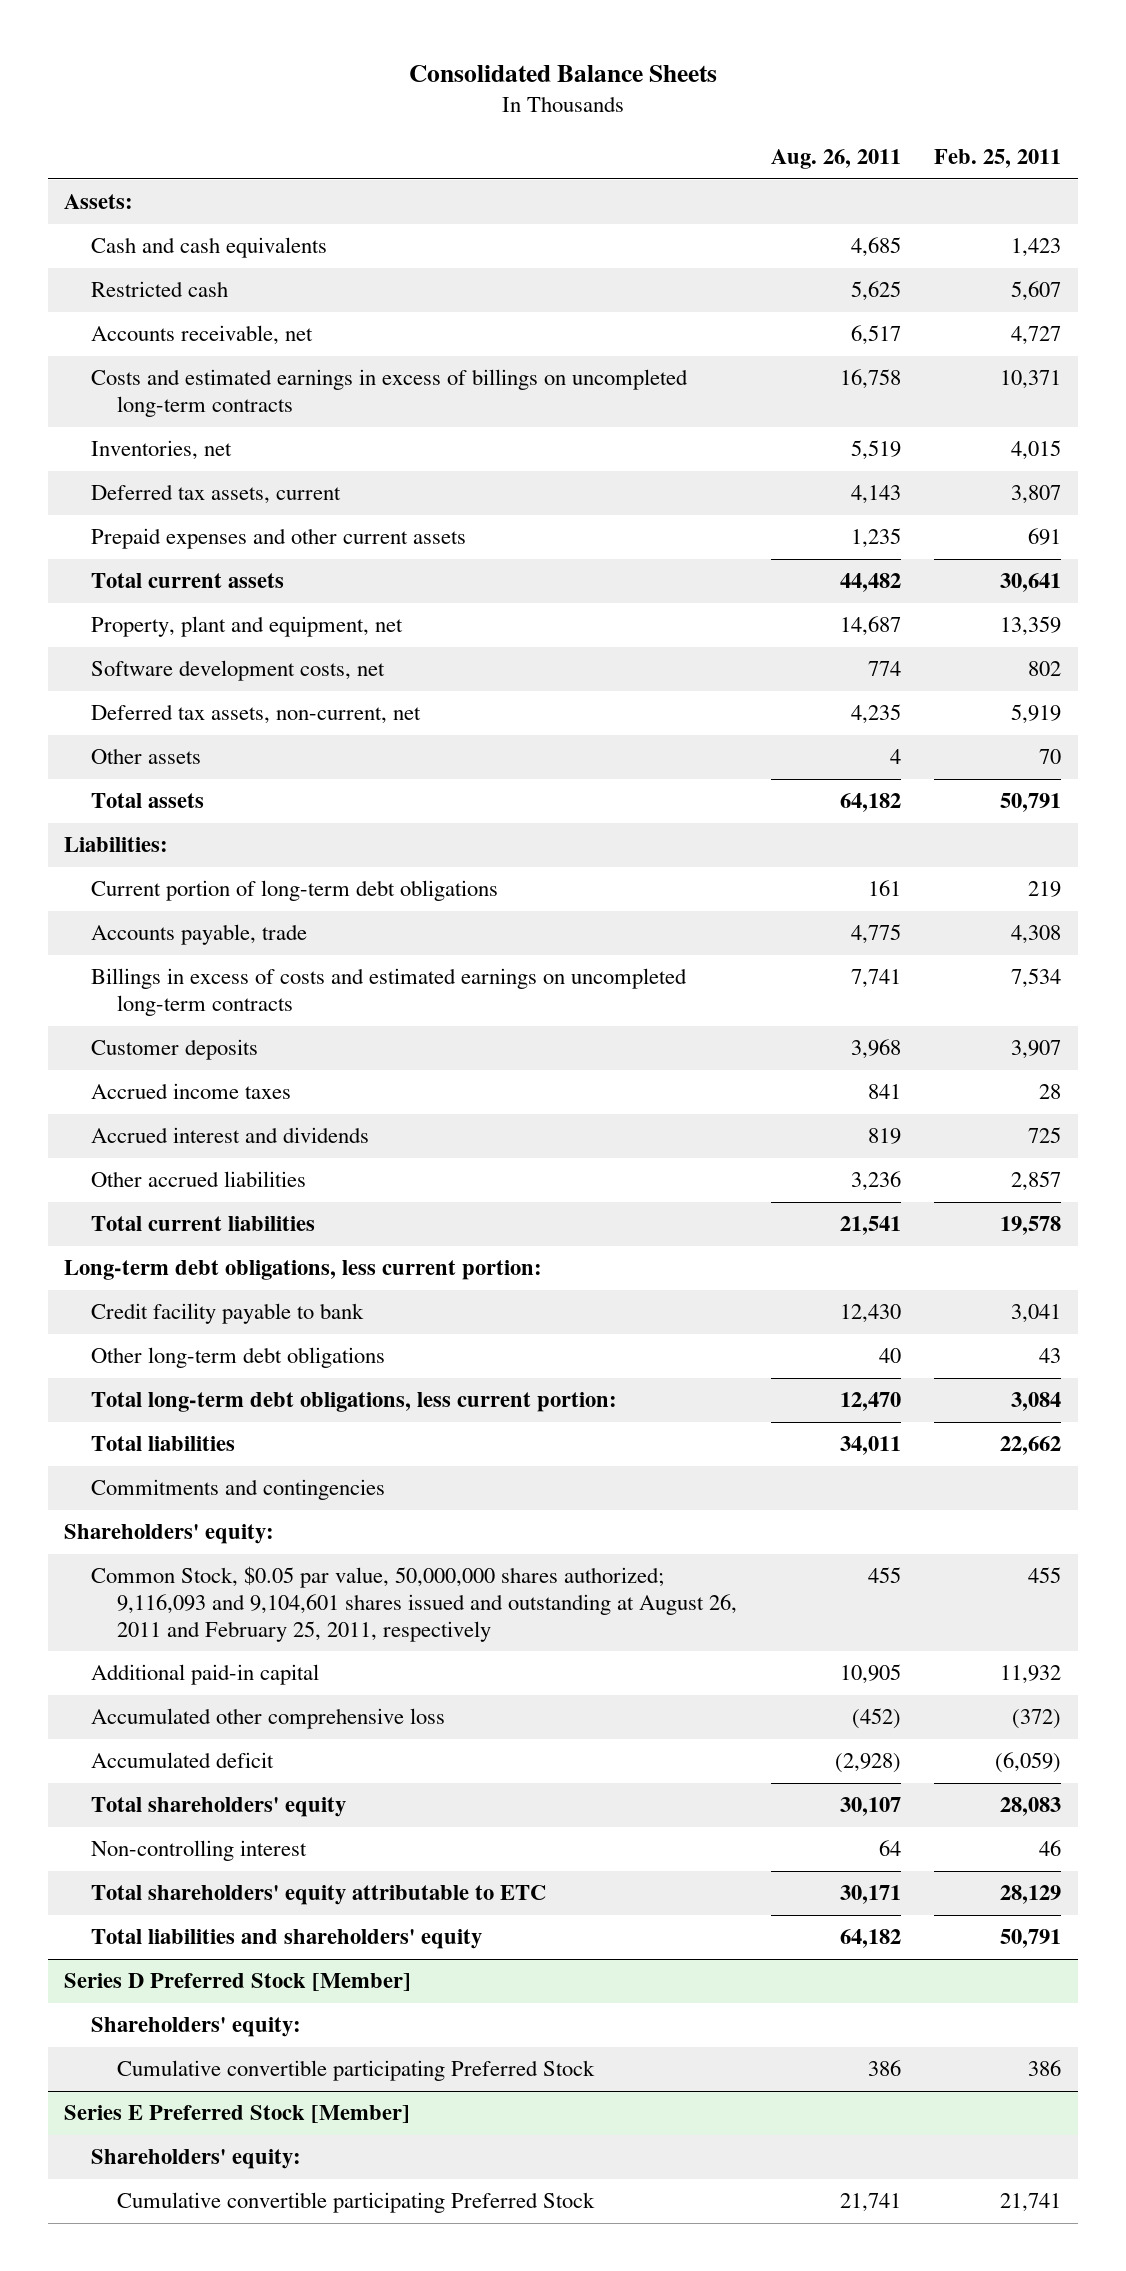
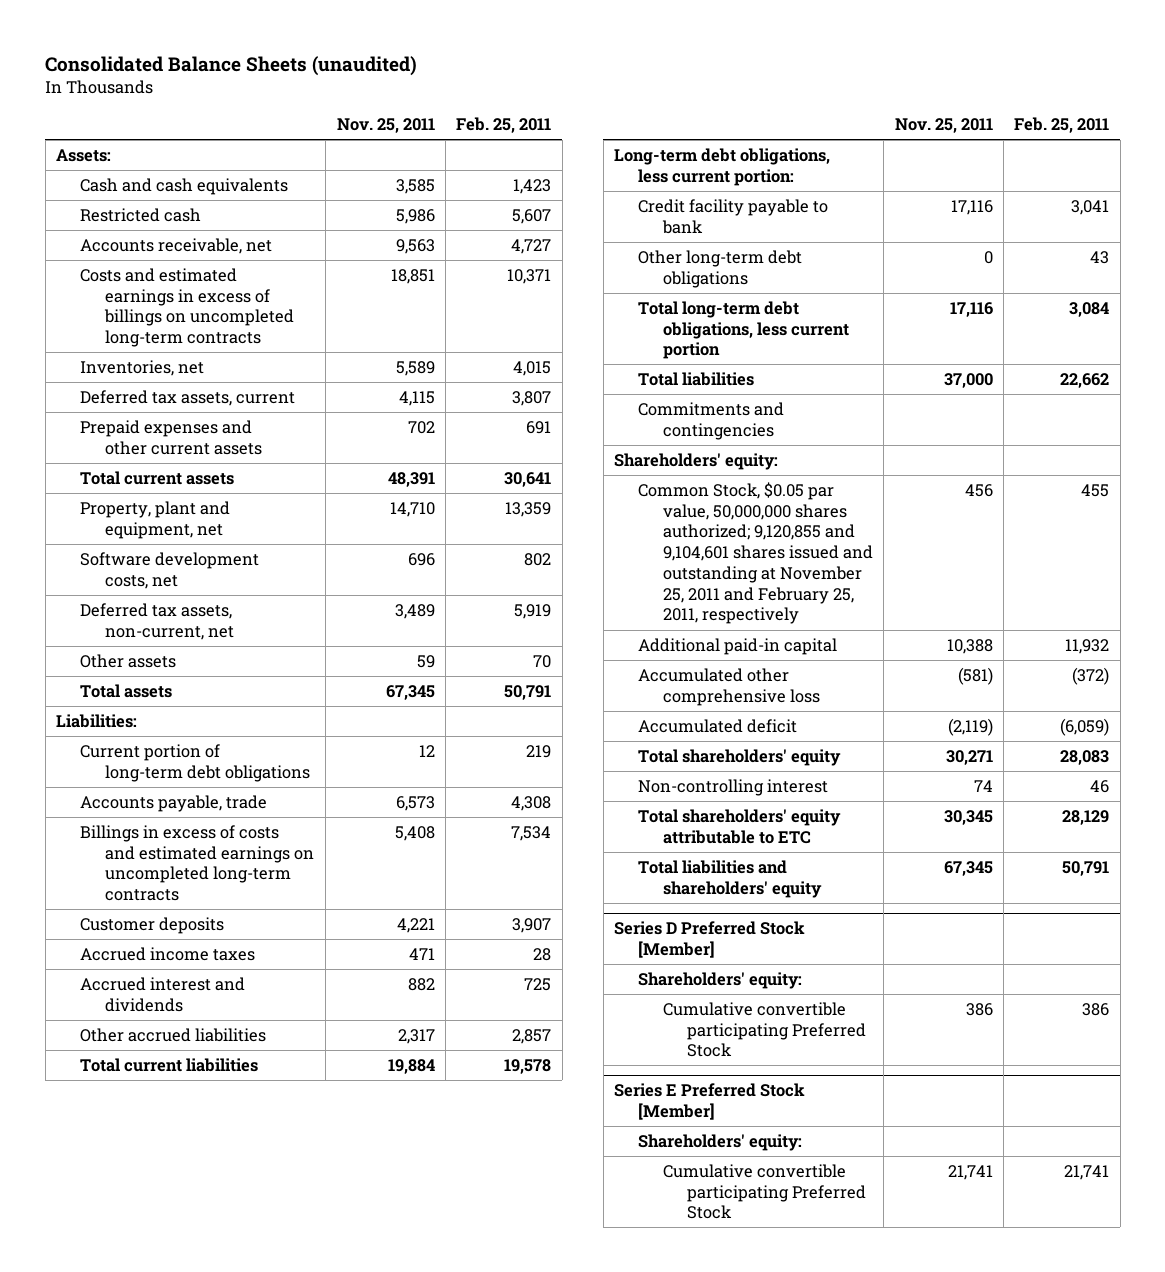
[408,65,717,83] Consolidated Balance Sheets -> [45,55,418,76] Consolidated Balance Sheets (unaudited)
[770,148,901,169] Aug. 26, 2011 -> none
none -> [336,118,435,134] Nov. 25, 2011
[90,1392,617,1413] Total long-term debt obligations, less current portion: -> [638,300,849,360] Total long-term debt obligations, less current portion
[90,1566,737,1642] Common Stock, $0.05 par value, 50,000,000 shares authorized; 9,116,093 and 9,104,601 shares issued and outstanding at August 26, 2011 and February 25, 2011, respectively -> [638,481,873,625] Common Stock, $0.05 par value, 50,000,000 shares authorized; 9,120,855 and 9,104,601 shares issued and outstanding at November 25, 2011 and February 25, 2011, respectively

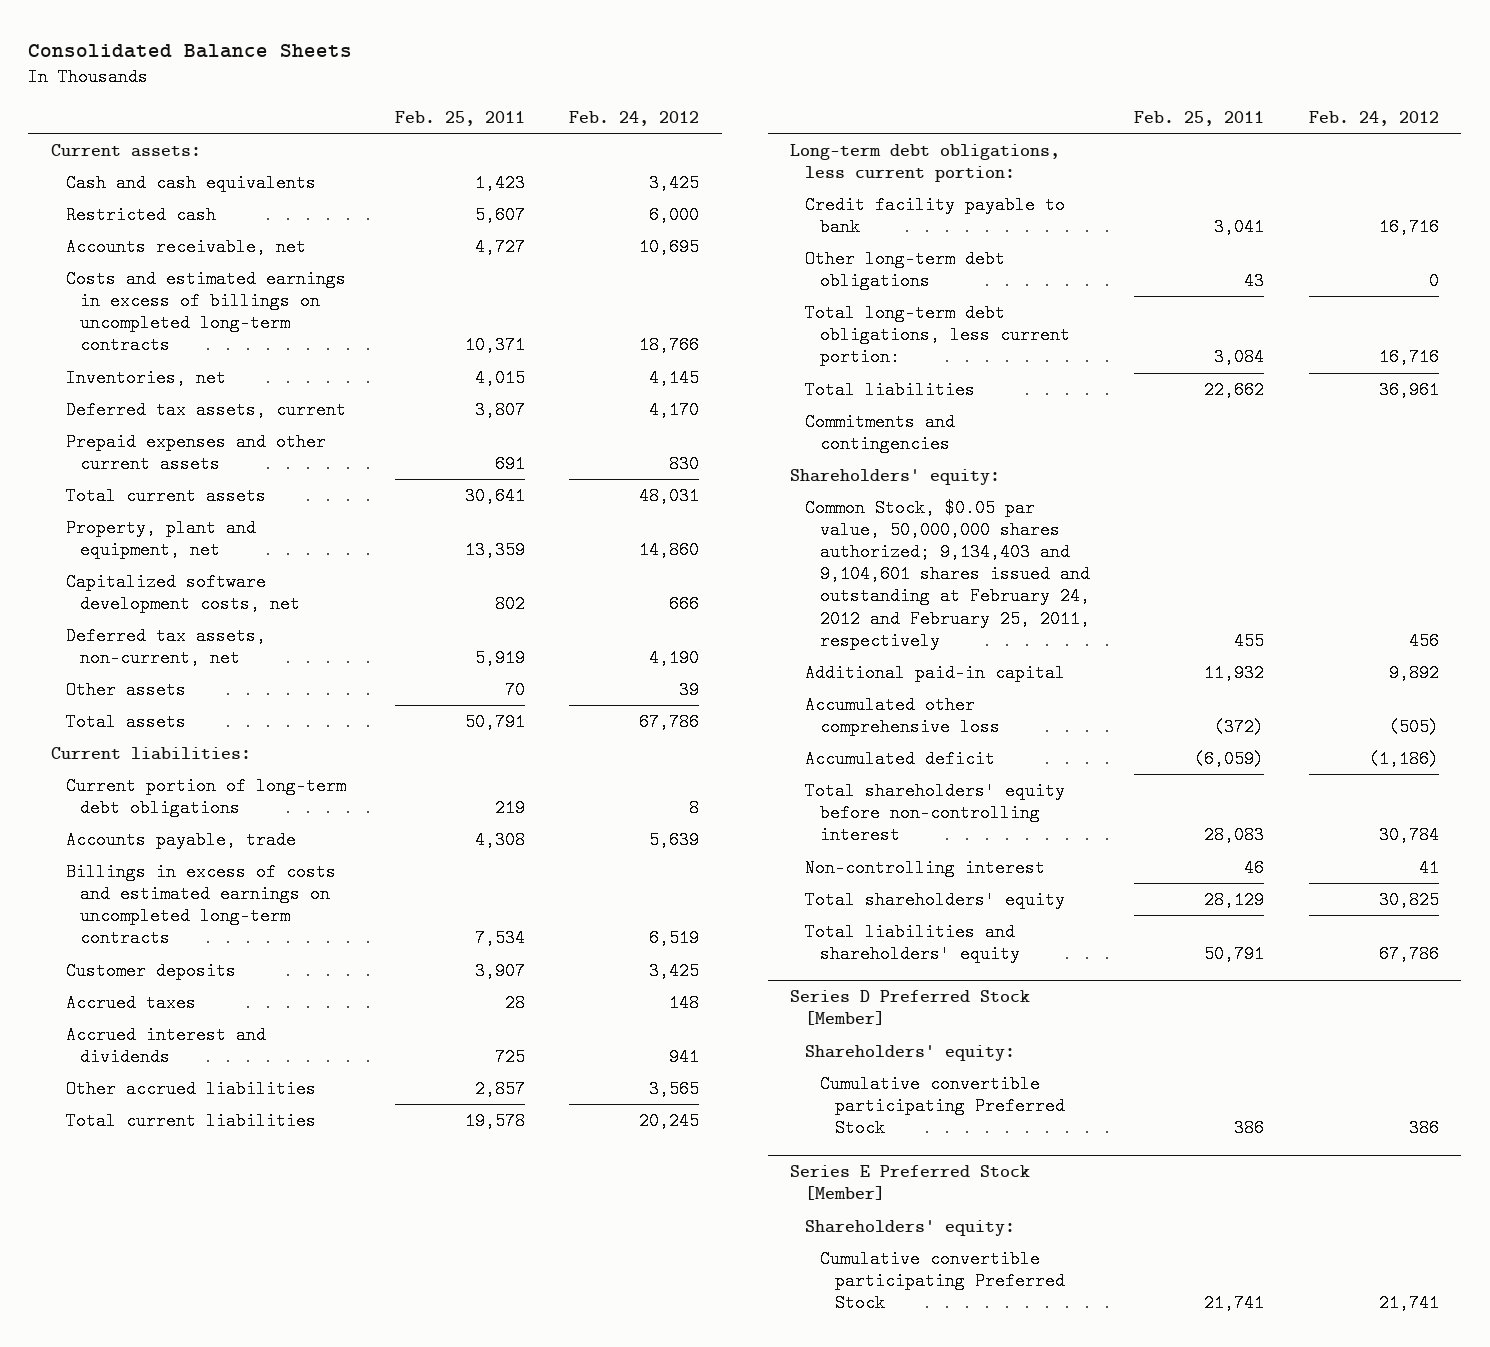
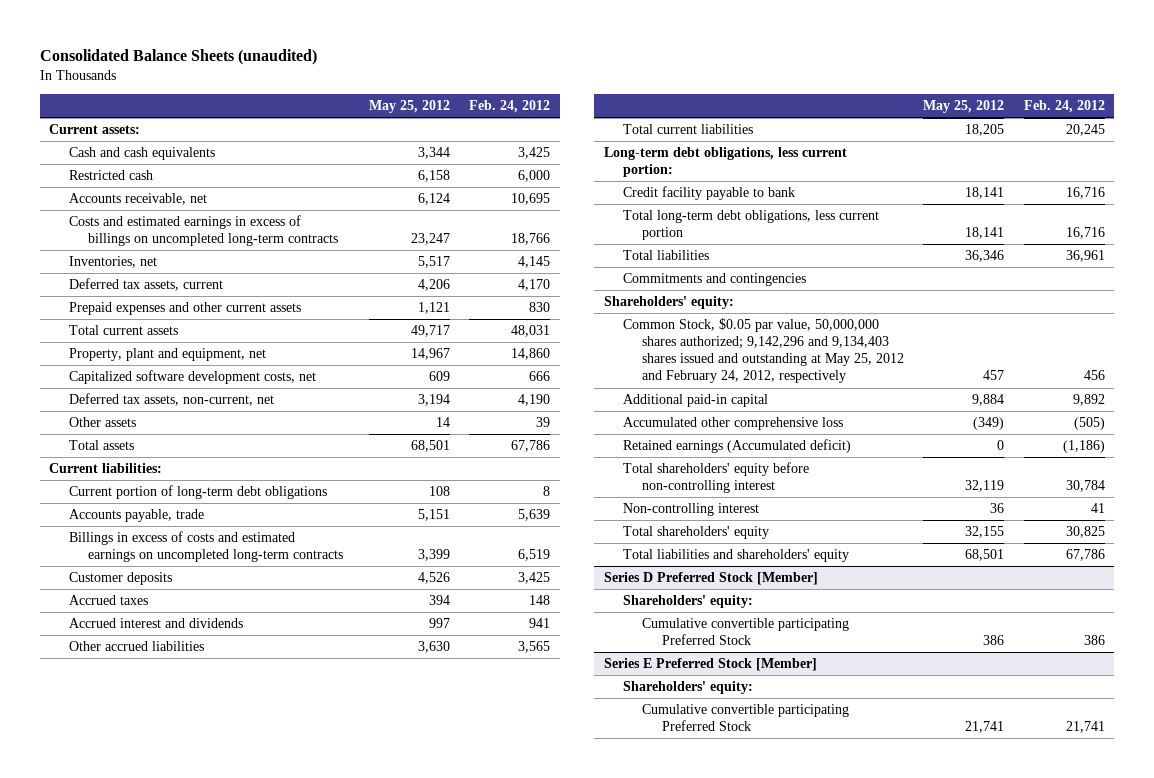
[28,44,353,59] Consolidated Balance Sheets -> [39,49,317,66] Consolidated Balance Sheets (unaudited)
[394,110,525,126] Feb. 25, 2011 -> none
none -> [368,100,450,114] May 25, 2012
[805,249,1006,290] Other long-term debt obligations -> none
[805,303,1070,367] Total long-term debt obligations, less current portion: -> [623,210,880,241] Total long-term debt obligations, less current portion
[805,498,1090,650] Common Stock, $0.05 par value, 50,000,000 shares authorized; 9,134,403 and 9,104,601 shares issued and outstanding at February 24, 2012 and February 25, 2011, respectively -> [623,318,905,384] Common Stock, $0.05 par value, 50,000,000 shares authorized; 9,142,296 and 9,134,403 shares issued and outstanding at May 25, 2012 and February 24, 2012, respectively
[805,749,996,768] Accumulated deficit -> [623,439,852,454] Retained earnings (Accumulated deficit)

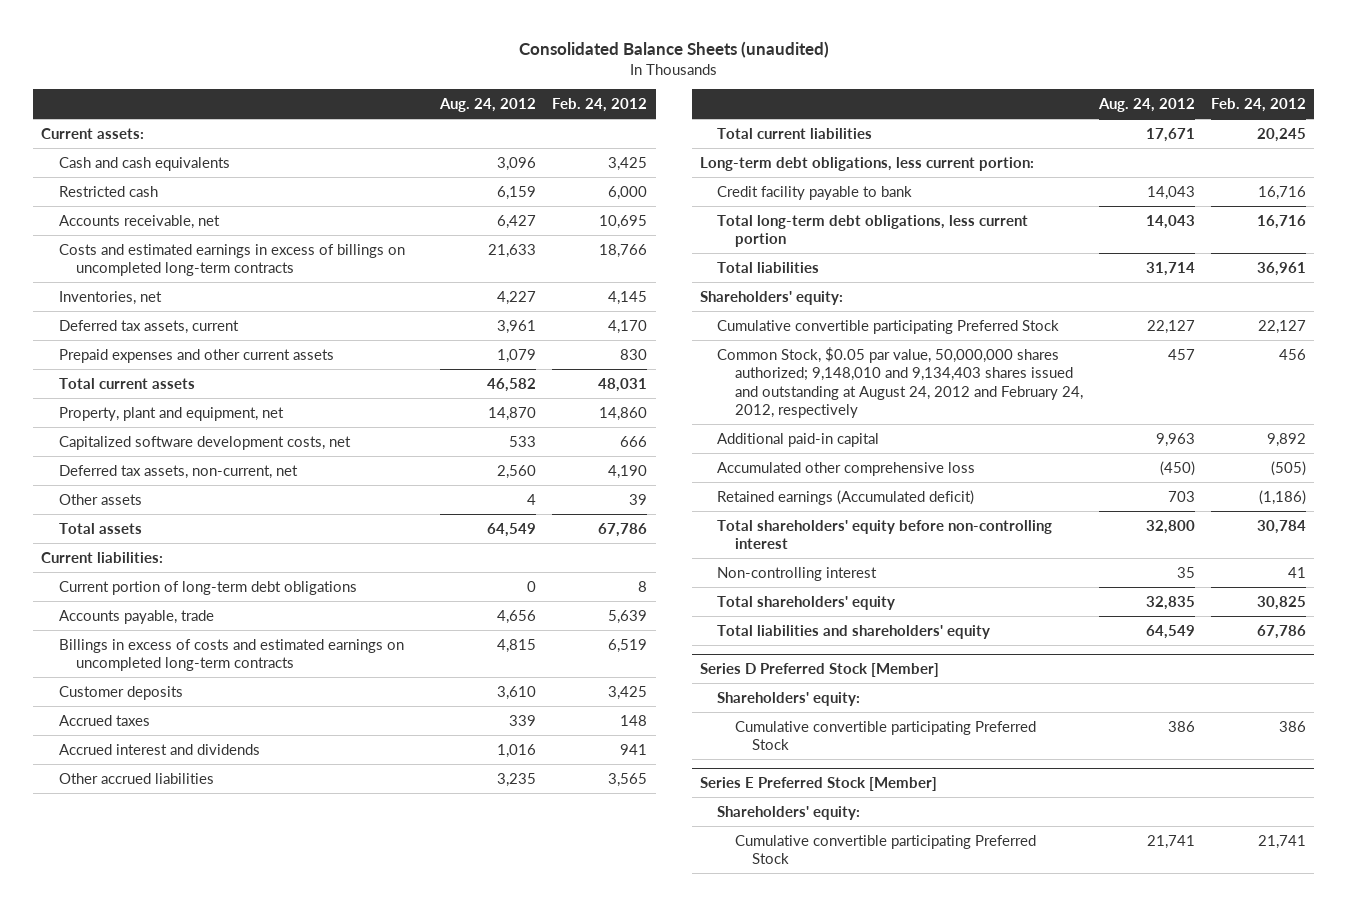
[368,100,450,114] May 25, 2012 -> none
none -> [439,97,537,112] Aug. 24, 2012
[623,273,807,287] Commitments and contingencies -> none
none -> [717,319,1060,334] Cumulative convertible participating Preferred Stock
[623,318,905,384] Common Stock, $0.05 par value, 50,000,000 shares authorized; 9,142,296 and 9,134,403 shares issued and outstanding at May 25, 2012 and February 24, 2012, respectively -> [717,346,1083,419] Common Stock, $0.05 par value, 50,000,000 shares authorized; 9,148,010 and 9,134,403 shares issued and outstanding at August 24, 2012 and February 24, 2012, respectively

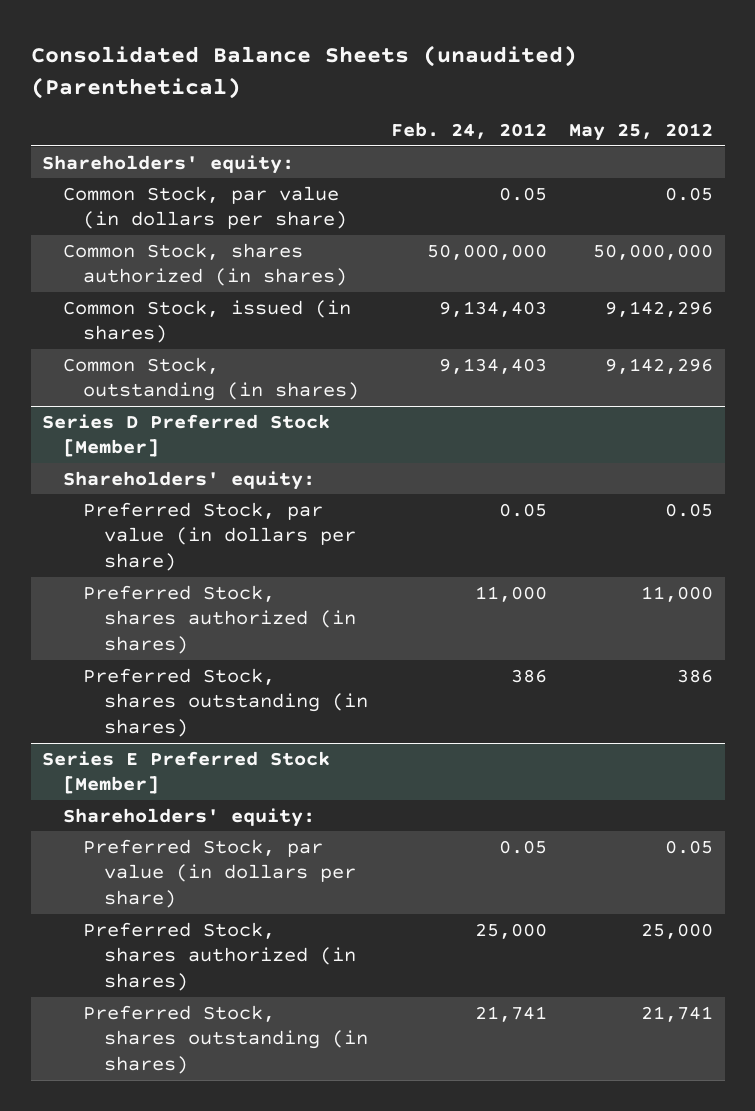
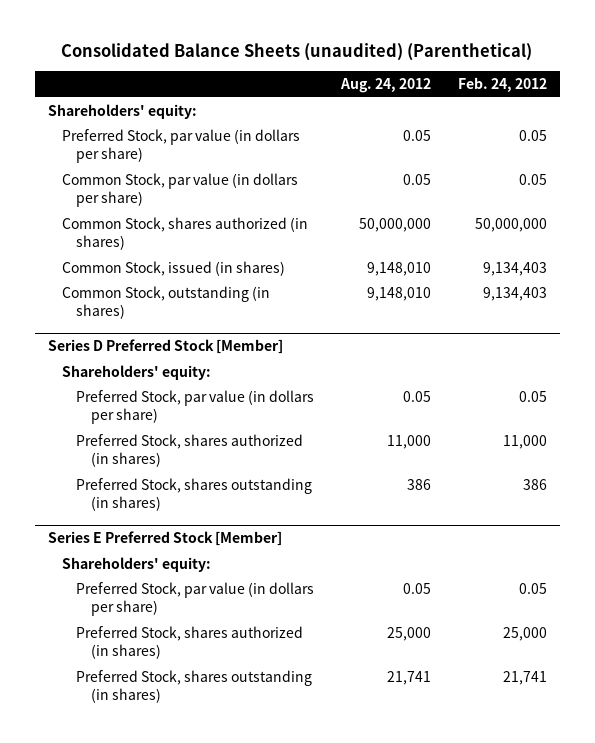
[569,122,714,141] May 25, 2012 -> none
none -> [340,78,432,94] Aug. 24, 2012
none -> [62,128,301,164] Preferred Stock, par value (in dollars per share)

